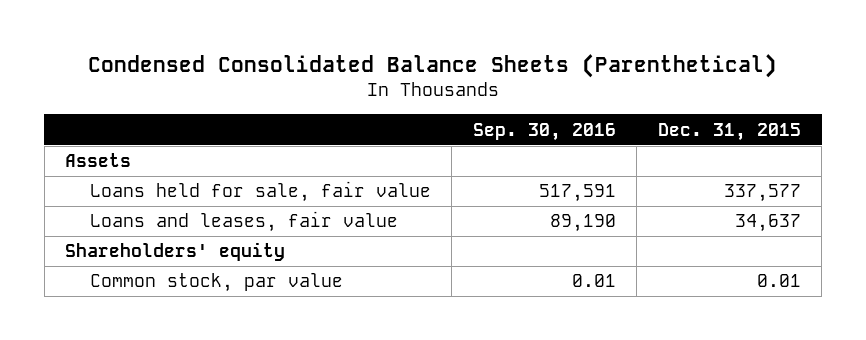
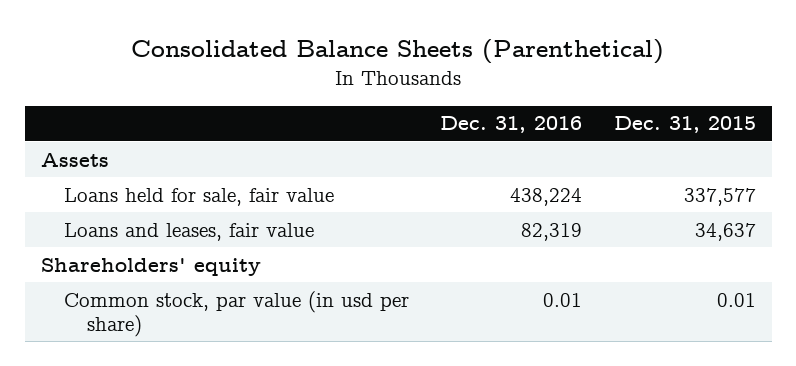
[88,54,778,79] Condensed Consolidated Balance Sheets (Parenthetical) -> [131,39,665,65] Consolidated Balance Sheets (Parenthetical)
[472,122,616,141] Sep. 30, 2016 -> none
none -> [440,116,583,134] Dec. 31, 2016
[89,273,343,293] Common stock, par value -> [63,290,409,337] Common stock, par value (in usd per share)

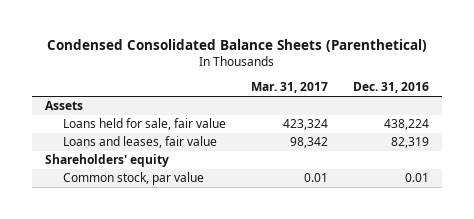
[131,39,665,65] Consolidated Balance Sheets (Parenthetical) -> [47,39,428,53] Condensed Consolidated Balance Sheets (Parenthetical)
[613,116,756,134] Dec. 31, 2015 -> none
none -> [251,82,329,94] Mar. 31, 2017
[63,290,409,337] Common stock, par value (in usd per share) -> [63,172,205,186] Common stock, par value

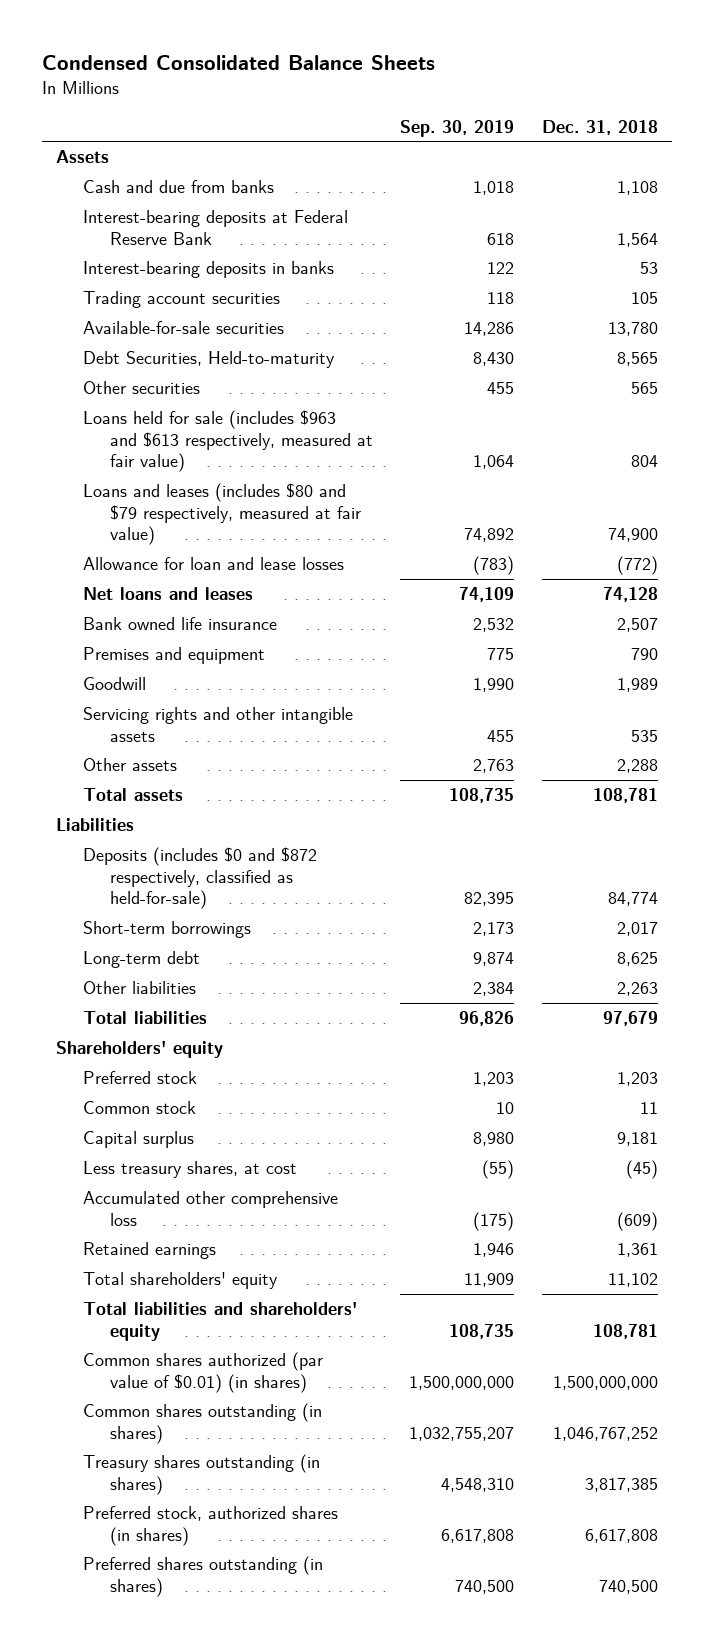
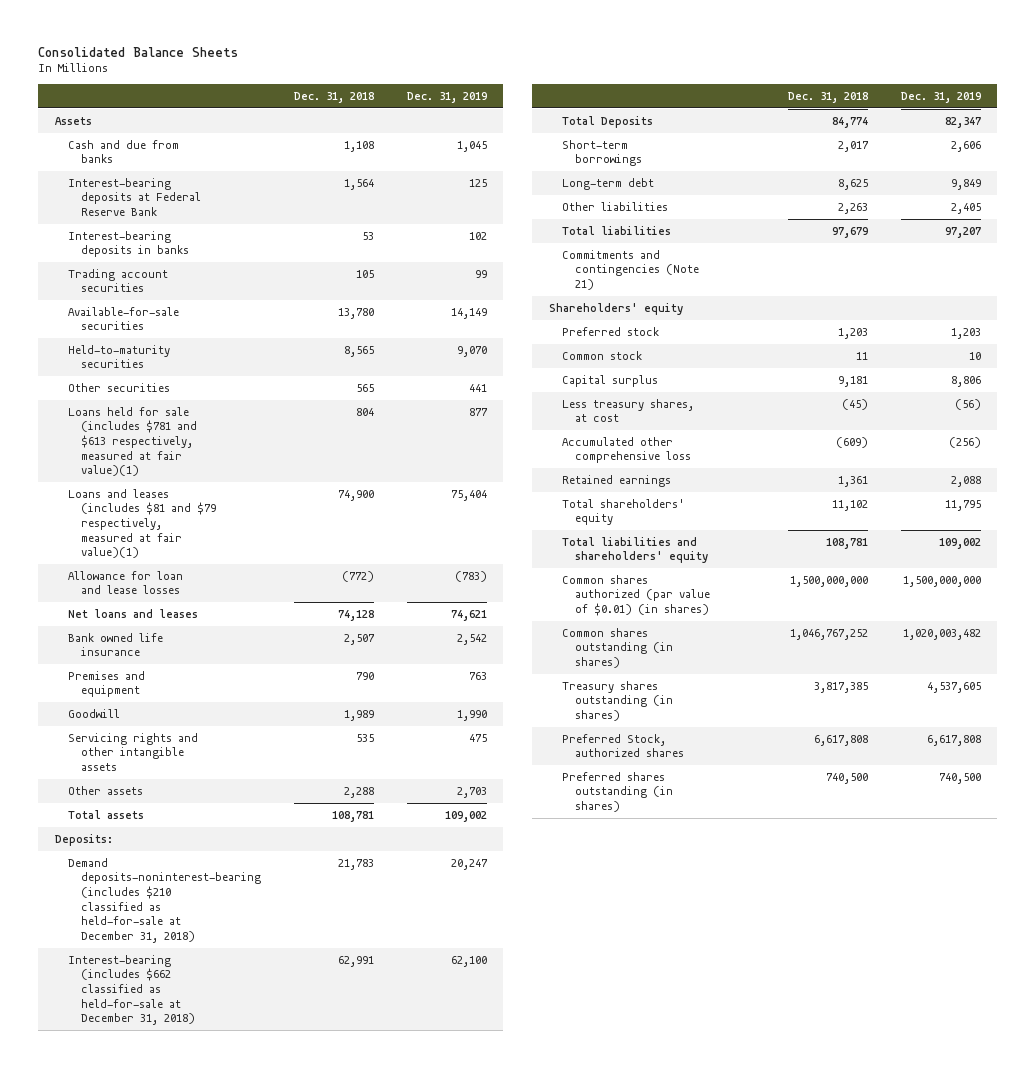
[42,54,436,70] Condensed Consolidated Balance Sheets -> [38,46,239,57] Consolidated Balance Sheets
[400,119,515,137] Sep. 30, 2019 -> none
none -> [406,91,487,103] Dec. 31, 2019
[82,351,335,369] Debt Securities, Held-to-maturity -> [68,344,171,369] Held-to-maturity securities
[82,410,373,473] Loans held for sale (includes $963 and $613 respectively, measured at fair value) -> [68,406,198,477] Loans held for sale (includes $781 and $613 respectively, measured at fair value)(1)
[82,483,361,546] Loans and leases (includes $80 and $79 respectively, measured at fair value) -> [68,488,217,559] Loans and leases (includes $81 and $79 respectively, measured at fair value)(1)
[55,818,134,832] Liabilities -> none
none -> [54,833,113,846] Deposits:
none -> [68,857,262,943] Demand deposits-noninterest-bearing (includes $210 classified as held-for-sale at December 31, 2018)
none -> [68,954,196,1026] Interest-bearing (includes $662 classified as held-for-sale at December 31, 2018)
[82,847,317,910] Deposits (includes $0 and $872 respectively, classified as held-for-sale) -> [562,115,654,128] Total Deposits
none -> [562,249,700,291] Commitments and contingencies (Note 21)
[82,1506,338,1546] Preferred stock, authorized shares (in shares) -> [562,733,685,758] Preferred Stock, authorized shares

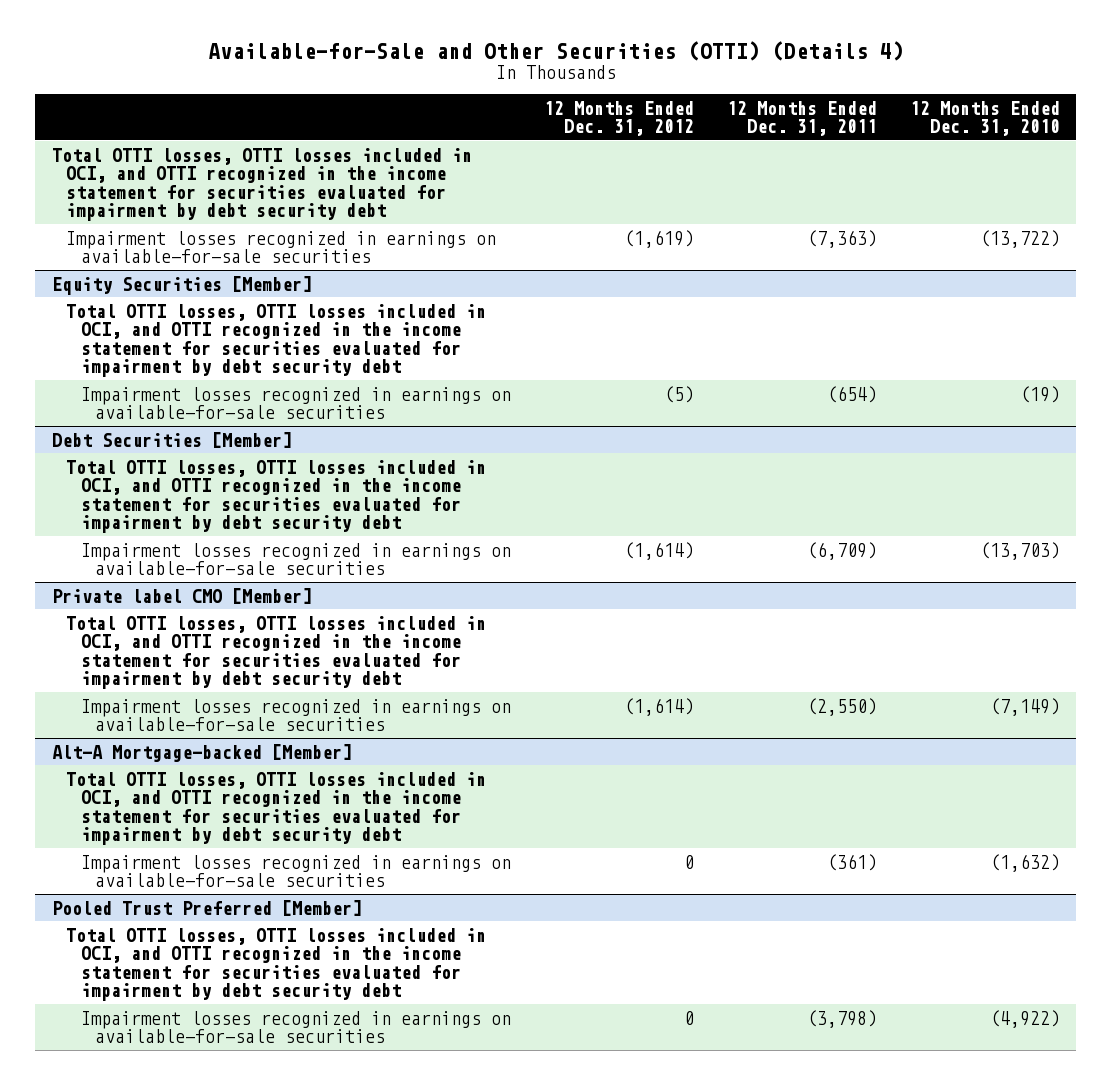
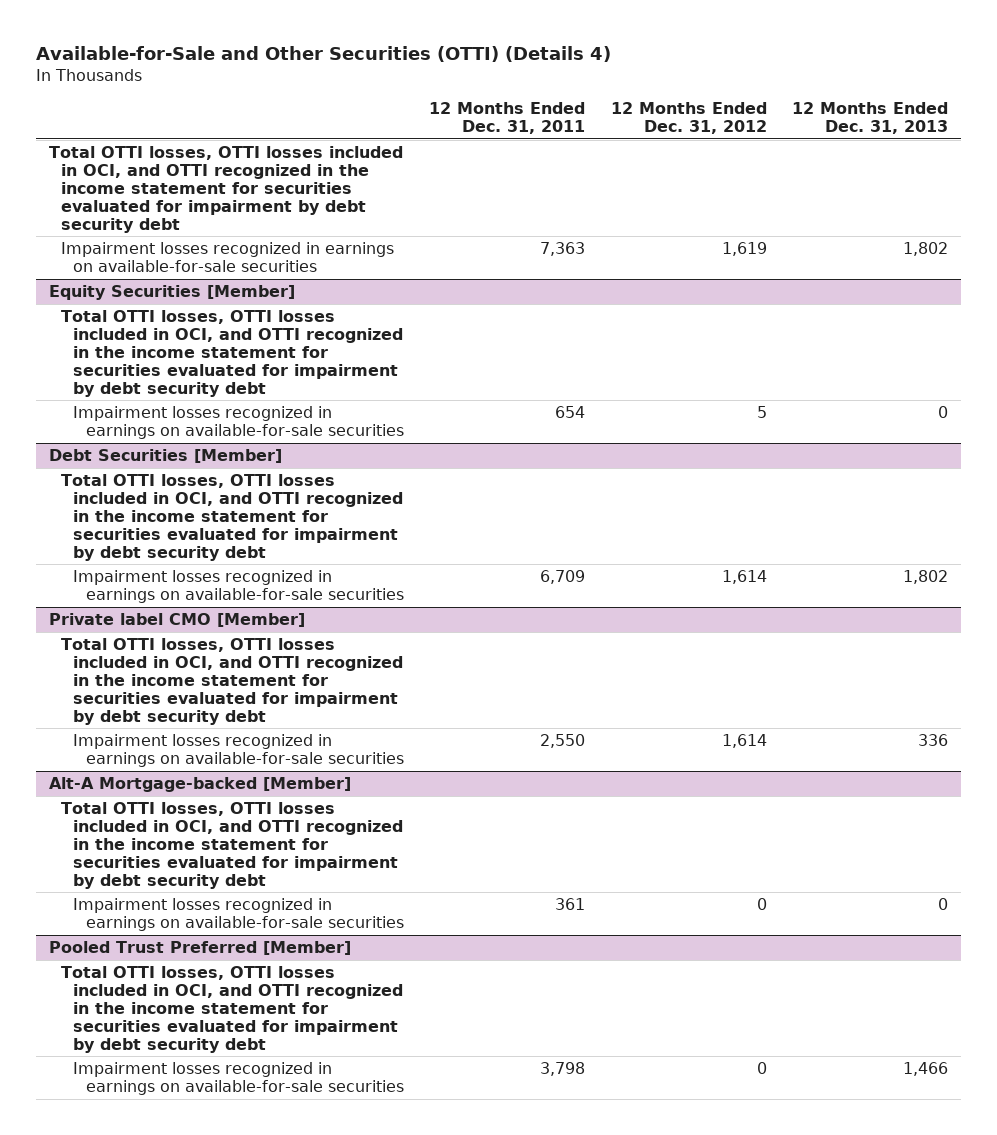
[909,100,1060,137] 12 Months Ended Dec. 31, 2010 -> none
none -> [792,102,949,135] 12 Months Ended Dec. 31, 2013
[623,229,694,248] (1,619) -> [721,241,767,256] 1,619
[806,229,877,248] (7,363) -> [540,241,586,256] 7,363
[663,385,694,403] (5) -> [756,405,767,418] 5
[826,385,877,403] (654) -> [555,405,586,418] 654
[623,541,694,560] (1,614) -> [721,569,767,584] 1,614
[806,541,877,560] (6,709) -> [540,569,586,584] 6,709
[623,697,694,716] (1,614) -> [721,733,767,748] 1,614
[806,697,877,716] (2,550) -> [540,733,586,748] 2,550
[826,853,877,871] (361) -> [555,897,586,910] 361
[806,1009,877,1028] (3,798) -> [540,1061,586,1076] 3,798

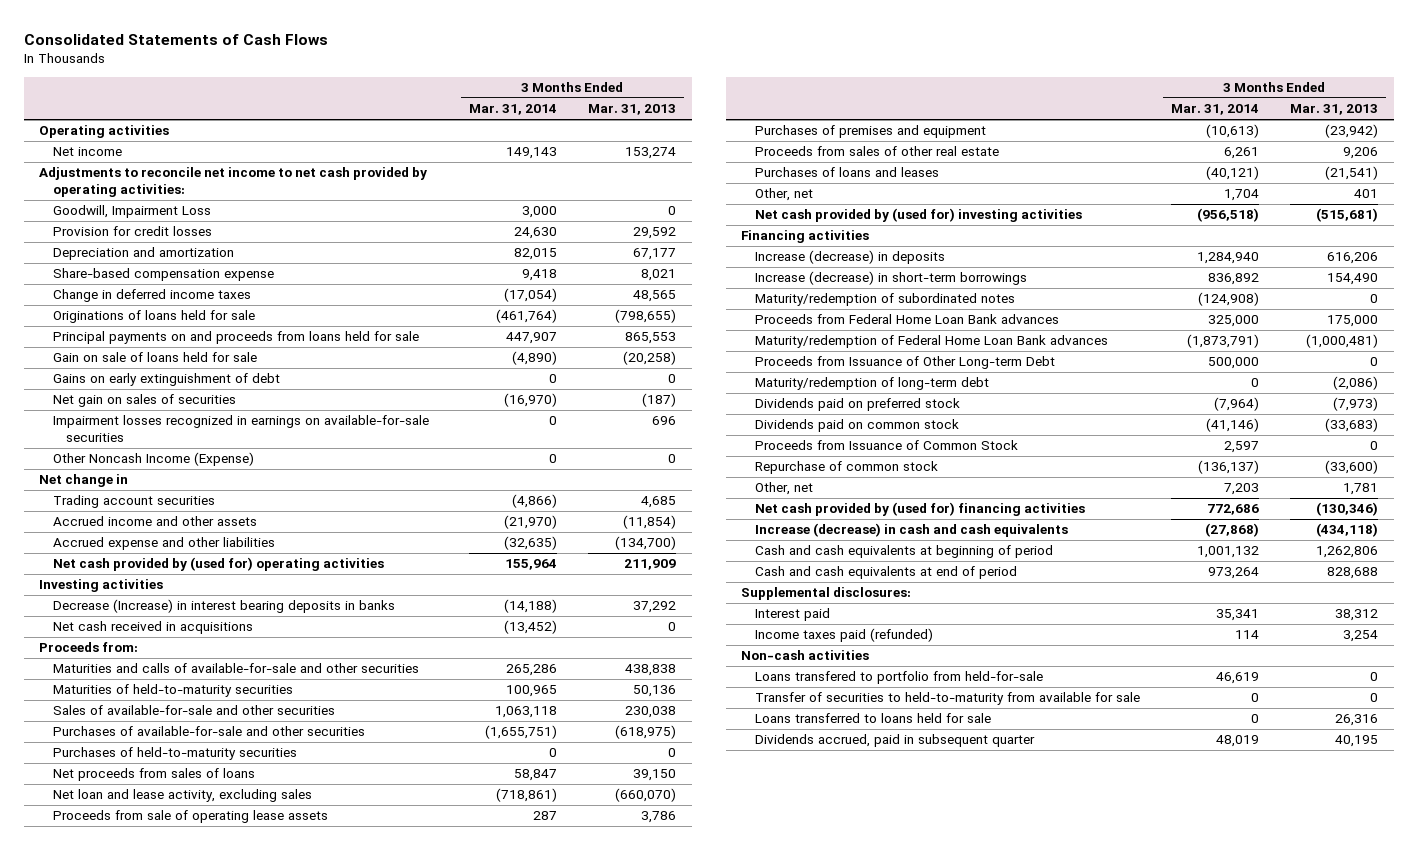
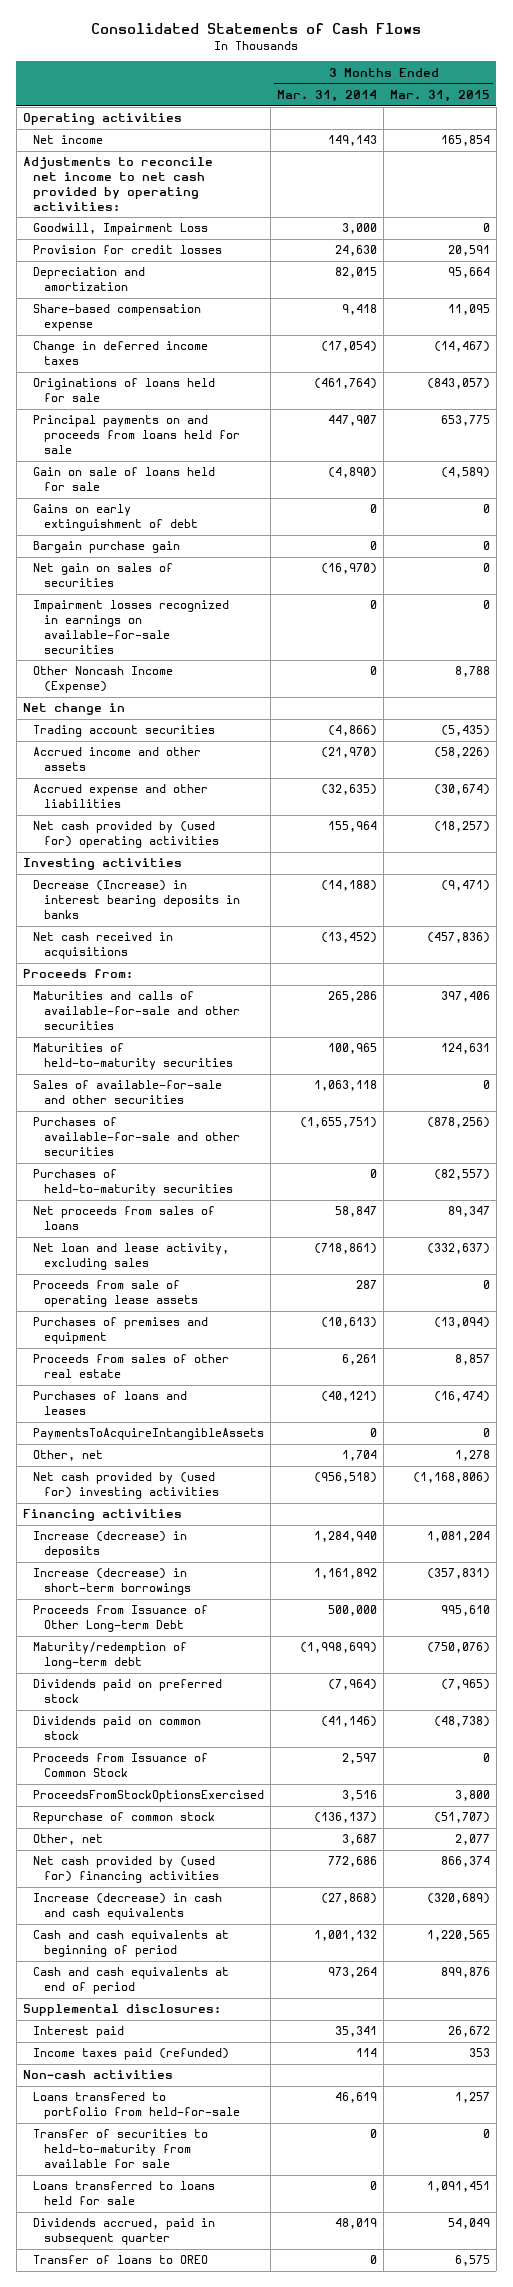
[587,104,676,116] Mar. 31, 2013 -> none
none -> [390,89,491,102] Mar. 31, 2015
none -> [33,541,181,554] Bargain purchase gain
none -> [33,1428,265,1441] PaymentsToAcquireIntangibleAssets
[754,293,1015,307] Maturity/redemption of subordinated notes -> none
[754,314,1059,325] Proceeds from Federal Home Loan Bank advances -> none
[754,335,1108,349] Maturity/redemption of Federal Home Loan Bank advances -> none
[1207,273,1259,286] 836,892 -> [314,1568,378,1580] 1,161,892
[1250,378,1259,388] 0 -> [300,1642,378,1654] (1,998,699)
none -> [33,1790,265,1803] ProceedsFromStockOptionsExercised
[1223,483,1259,496] 7,203 -> [342,1834,378,1846] 3,687
none -> [33,2255,209,2265] Transfer of loans to OREO

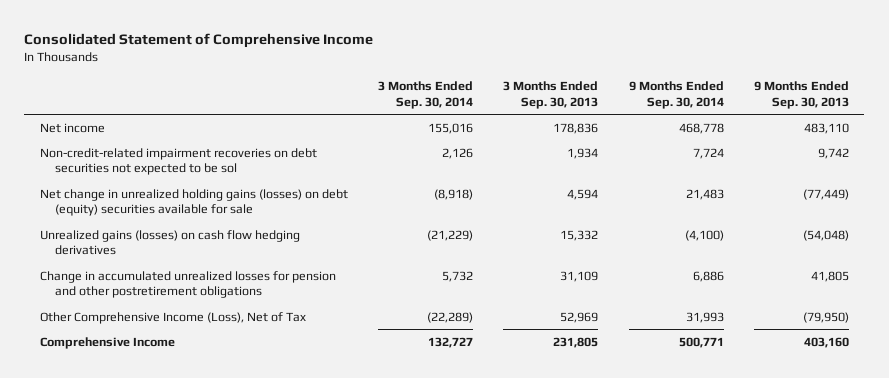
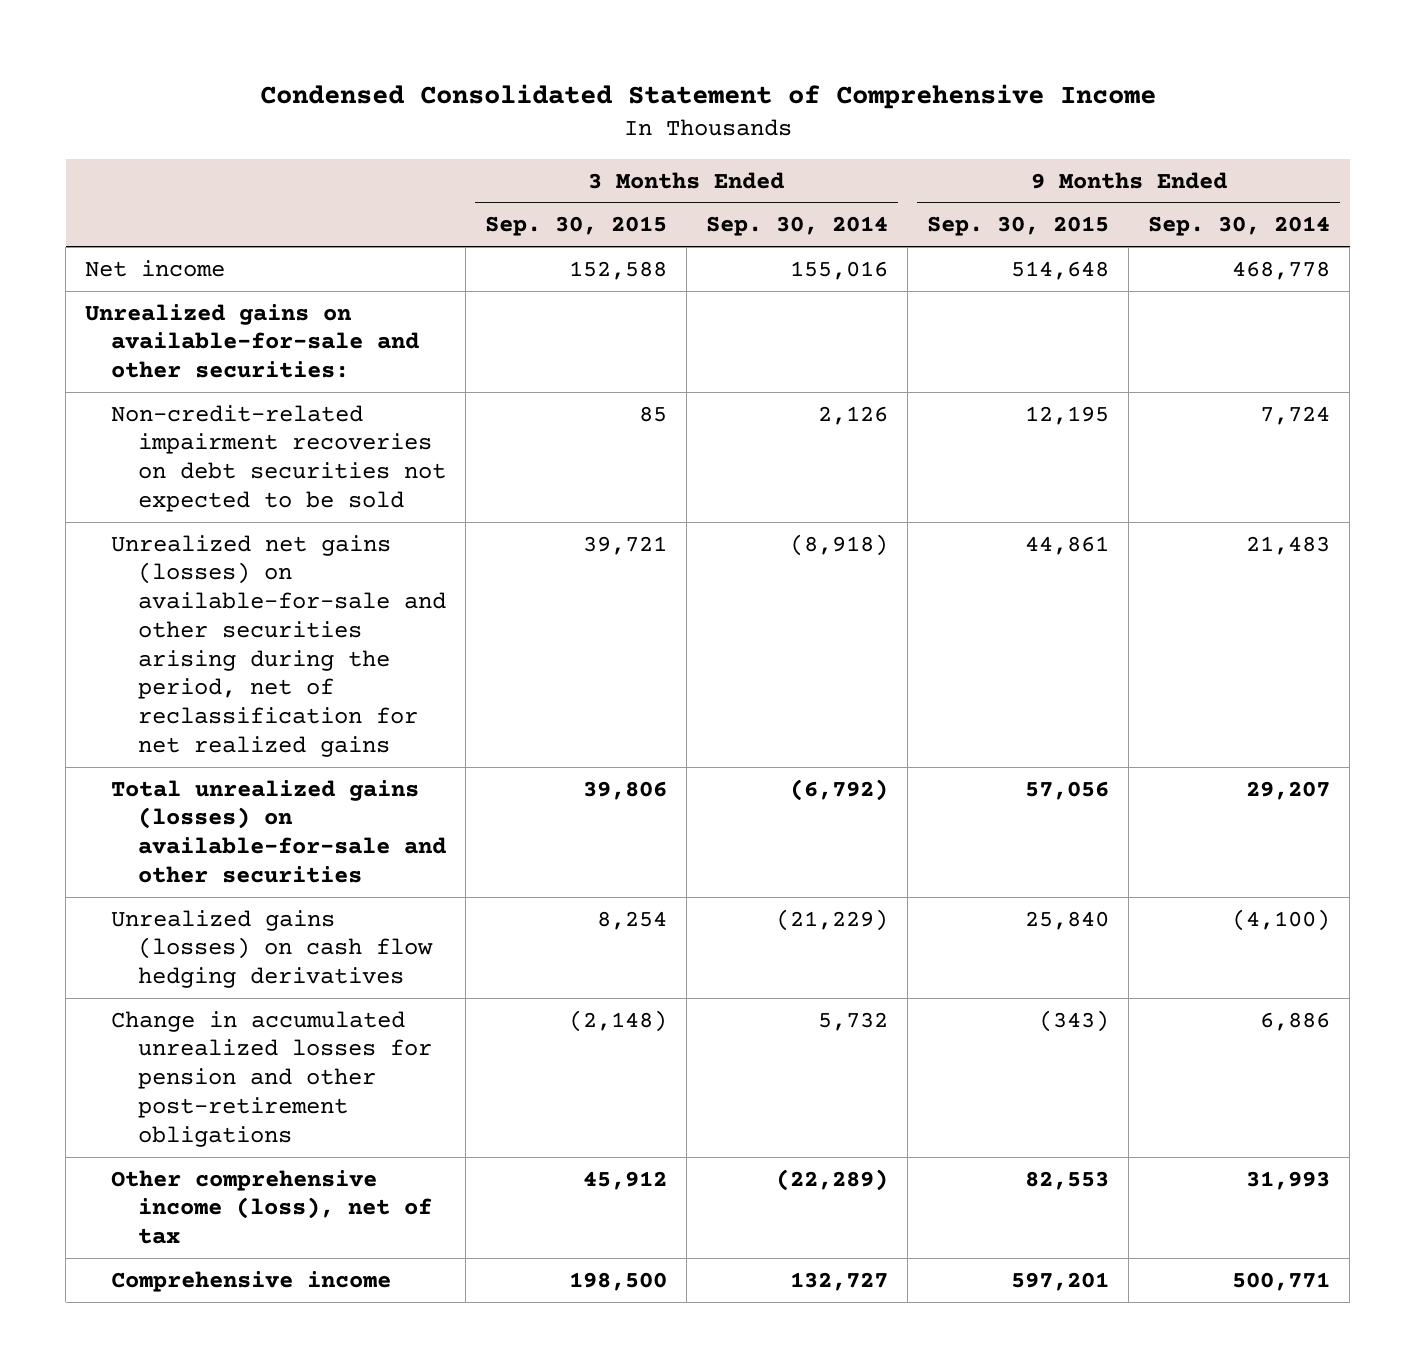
[24,32,374,48] Consolidated Statement of Comprehensive Income -> [259,83,1156,109] Condensed Consolidated Statement of Comprehensive Income
[503,81,599,109] 3 Months Ended Sep. 30, 2013 -> none
[753,81,849,109] 9 Months Ended Sep. 30, 2013 -> none
none -> [484,216,667,237] Sep. 30, 2015
none -> [927,216,1110,237] Sep. 30, 2015
none -> [85,303,420,379] Unrealized gains on available-for-sale and other securities:
[39,147,317,176] Non-credit-related impairment recoveries on debt securities not expected to be sol -> [111,404,446,512] Non-credit-related impairment recoveries on debt securities not expected to be sold
[39,188,348,217] Net change in unrealized holding gains (losses) on debt (equity) securities available for sale -> [111,534,446,757] Unrealized net gains (losses) on available-for-sale and other securities arising during the period, net of reclassification for net realized gains
none -> [111,779,446,883] Total unrealized gains (losses) on available-for-sale and other securities
[39,270,336,299] Change in accumulated unrealized losses for pension and other postretirement obligations -> [111,1010,432,1147] Change in accumulated unrealized losses for pension and other post-retirement obligations
[39,311,306,324] Other Comprehensive Income (Loss), Net of Tax -> [111,1169,432,1245] Other comprehensive income (loss), net of tax
[39,336,175,349] Comprehensive Income -> [111,1270,392,1292] Comprehensive income

